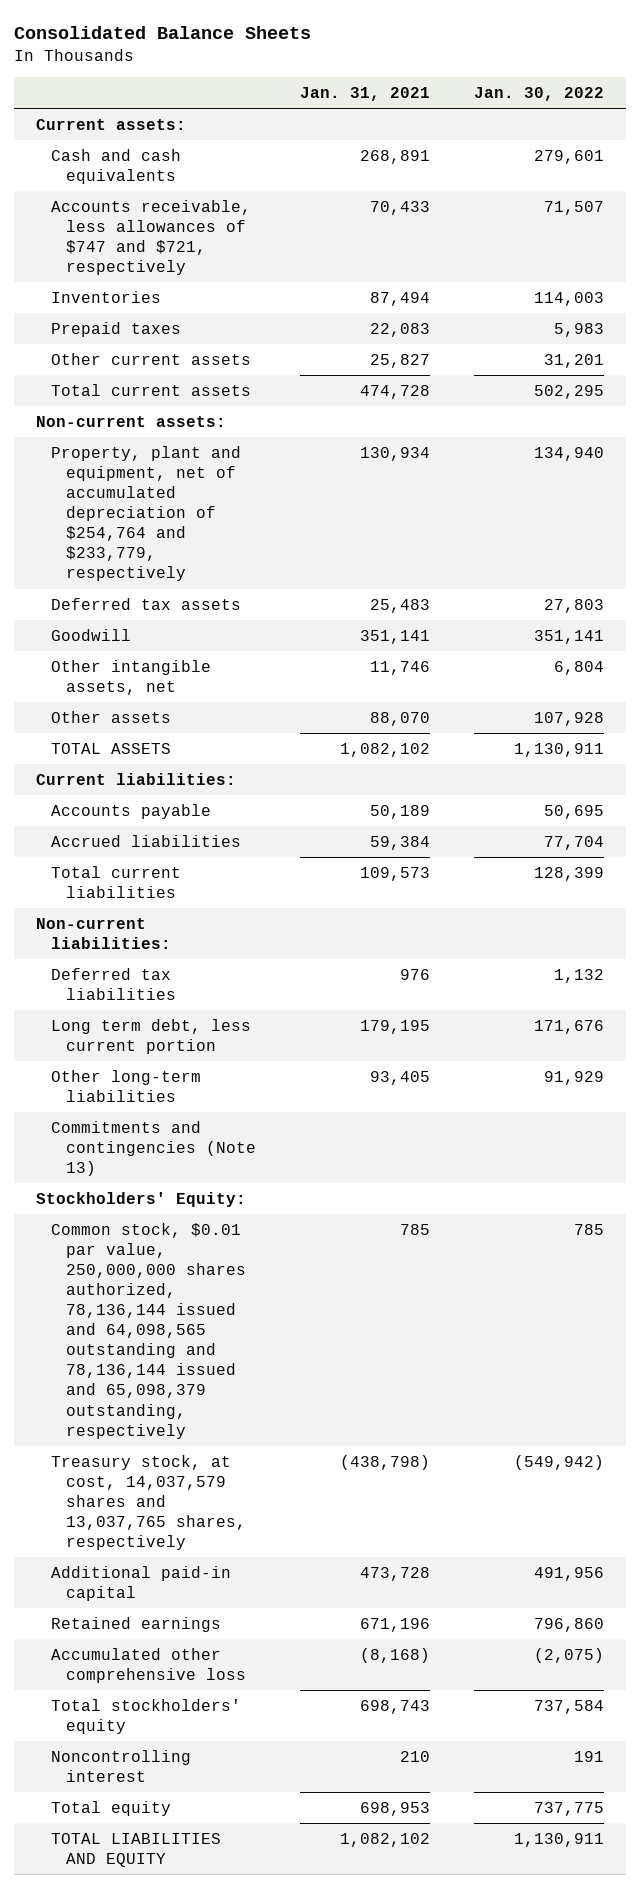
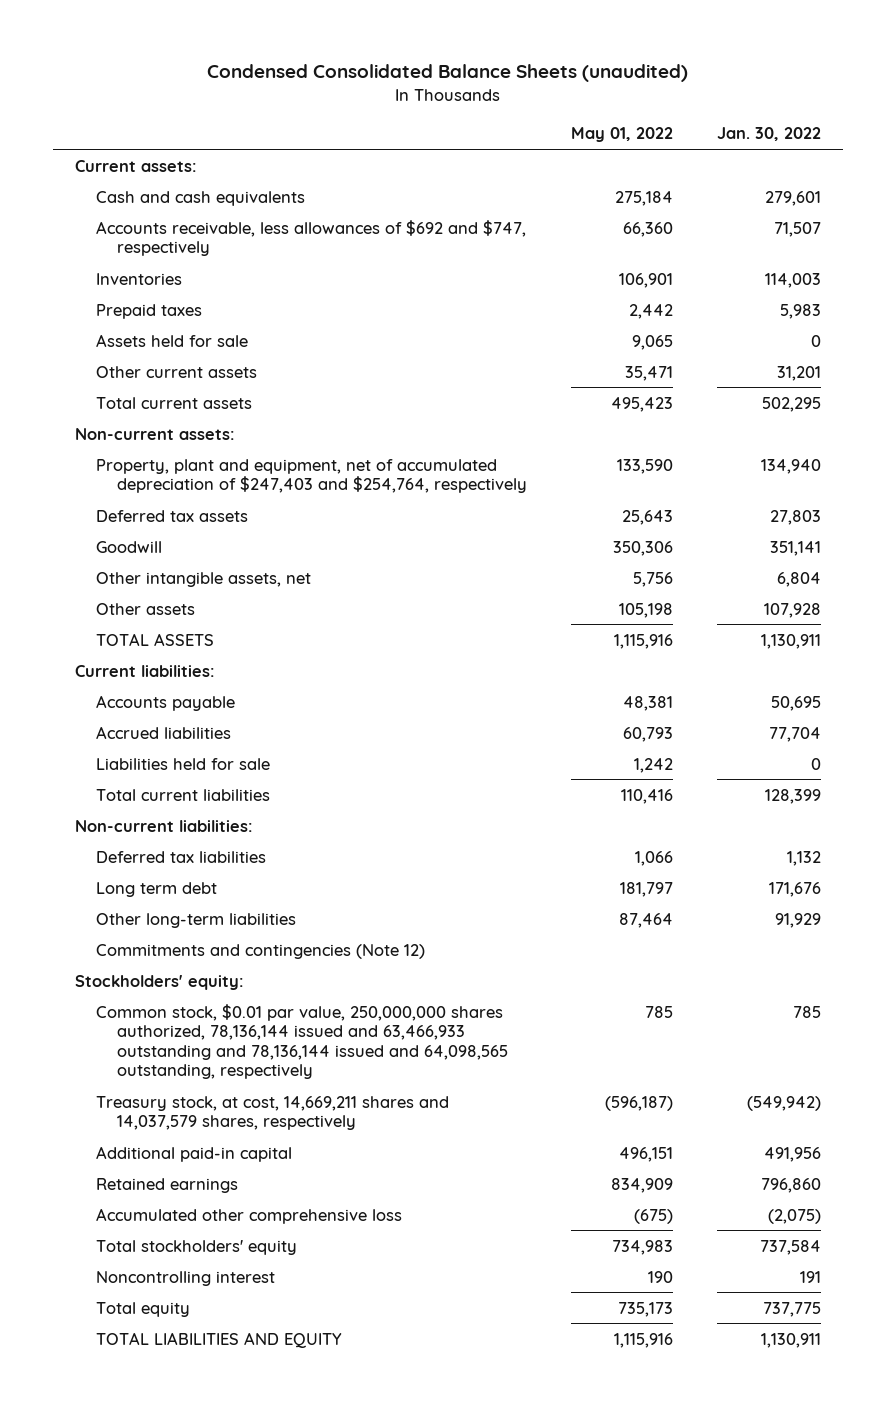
[14,26,312,40] Consolidated Balance Sheets -> [206,64,688,83] Condensed Consolidated Balance Sheets (unaudited)
[299,87,430,102] Jan. 31, 2021 -> none
none -> [570,127,673,143] May 01, 2022
[51,199,252,276] Accounts receivable, less allowances of $747 and $721, respectively -> [95,219,526,257] Accounts receivable, less allowances of $692 and $747, respectively
none -> [95,333,248,347] Assets held for sale
[51,445,242,582] Property, plant and equipment, net of accumulated depreciation of $254,764 and $233,779, respectively -> [95,458,527,494] Property, plant and equipment, net of accumulated depreciation of $247,403 and $254,764, respectively
none -> [95,757,270,770] Liabilities held for sale
[51,1018,252,1054] Long term debt, less current portion -> [95,881,217,897] Long term debt
[51,1120,256,1177] Commitments and contingencies (Note 13) -> [95,943,425,959] Commitments and contingencies (Note 12)
[36,1191,247,1207] Stockholders' Equity: -> [74,974,244,990] Stockholders' equity:
[51,1222,246,1439] Common stock, $0.01 par value, 250,000,000 shares authorized, 78,136,144 issued and 64,098,565 outstanding and 78,136,144 issued and 65,098,379 outstanding, respectively -> [95,1003,508,1080] Common stock, $0.01 par value, 250,000,000 shares authorized, 78,136,144 issued and 63,466,933 outstanding and 78,136,144 issued and 64,098,565 outstanding, respectively
[51,1454,246,1551] Treasury stock, at cost, 14,037,579 shares and 13,037,765 shares, respectively -> [95,1095,449,1131] Treasury stock, at cost, 14,669,211 shares and 14,037,579 shares, respectively

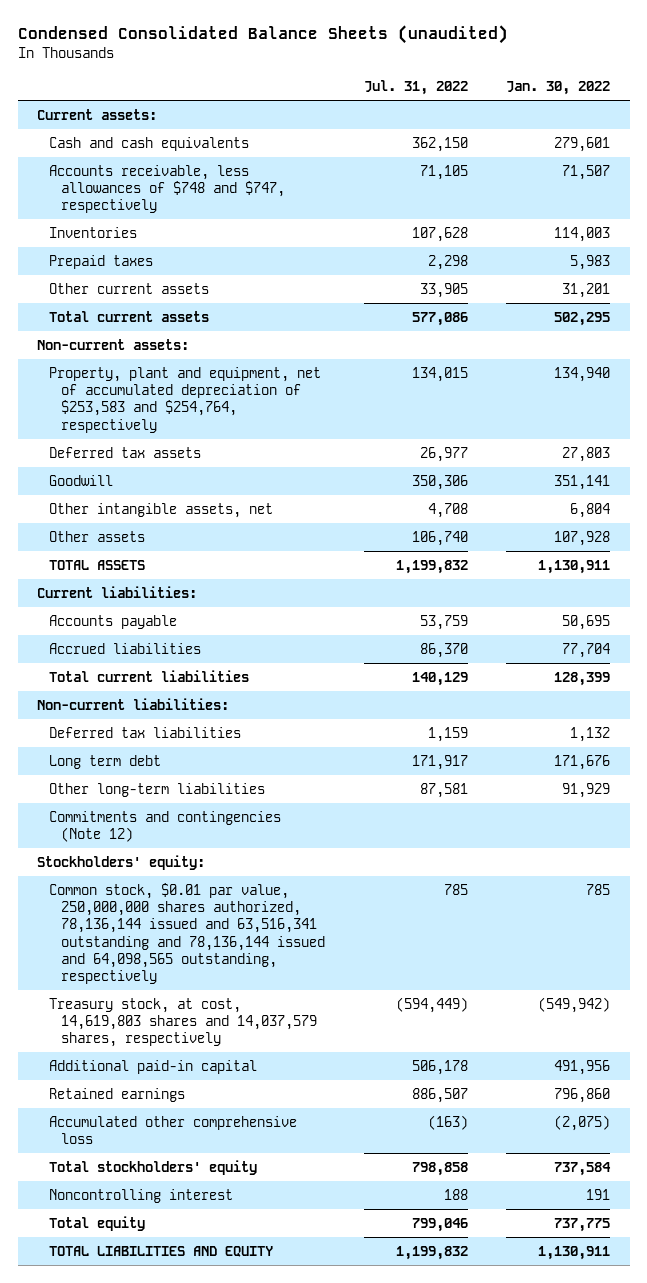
[570,127,673,143] May 01, 2022 -> none
none -> [363,79,468,95] Jul. 31, 2022
[95,219,526,257] Accounts receivable, less allowances of $692 and $747, respectively -> [49,164,286,214] Accounts receivable, less allowances of $748 and $747, respectively
[95,333,248,347] Assets held for sale -> none
[95,458,527,494] Property, plant and equipment, net of accumulated depreciation of $247,403 and $254,764, respectively -> [49,366,322,433] Property, plant and equipment, net of accumulated depreciation of $253,583 and $254,764, respectively
[95,757,270,770] Liabilities held for sale -> none
[95,1003,508,1080] Common stock, $0.01 par value, 250,000,000 shares authorized, 78,136,144 issued and 63,466,933 outstanding and 78,136,144 issued and 64,098,565 outstanding, respectively -> [49,882,326,984] Common stock, $0.01 par value, 250,000,000 shares authorized, 78,136,144 issued and 63,516,341 outstanding and 78,136,144 issued and 64,098,565 outstanding, respectively
[95,1095,449,1131] Treasury stock, at cost, 14,669,211 shares and 14,037,579 shares, respectively -> [49,997,318,1048] Treasury stock, at cost, 14,619,803 shares and 14,037,579 shares, respectively

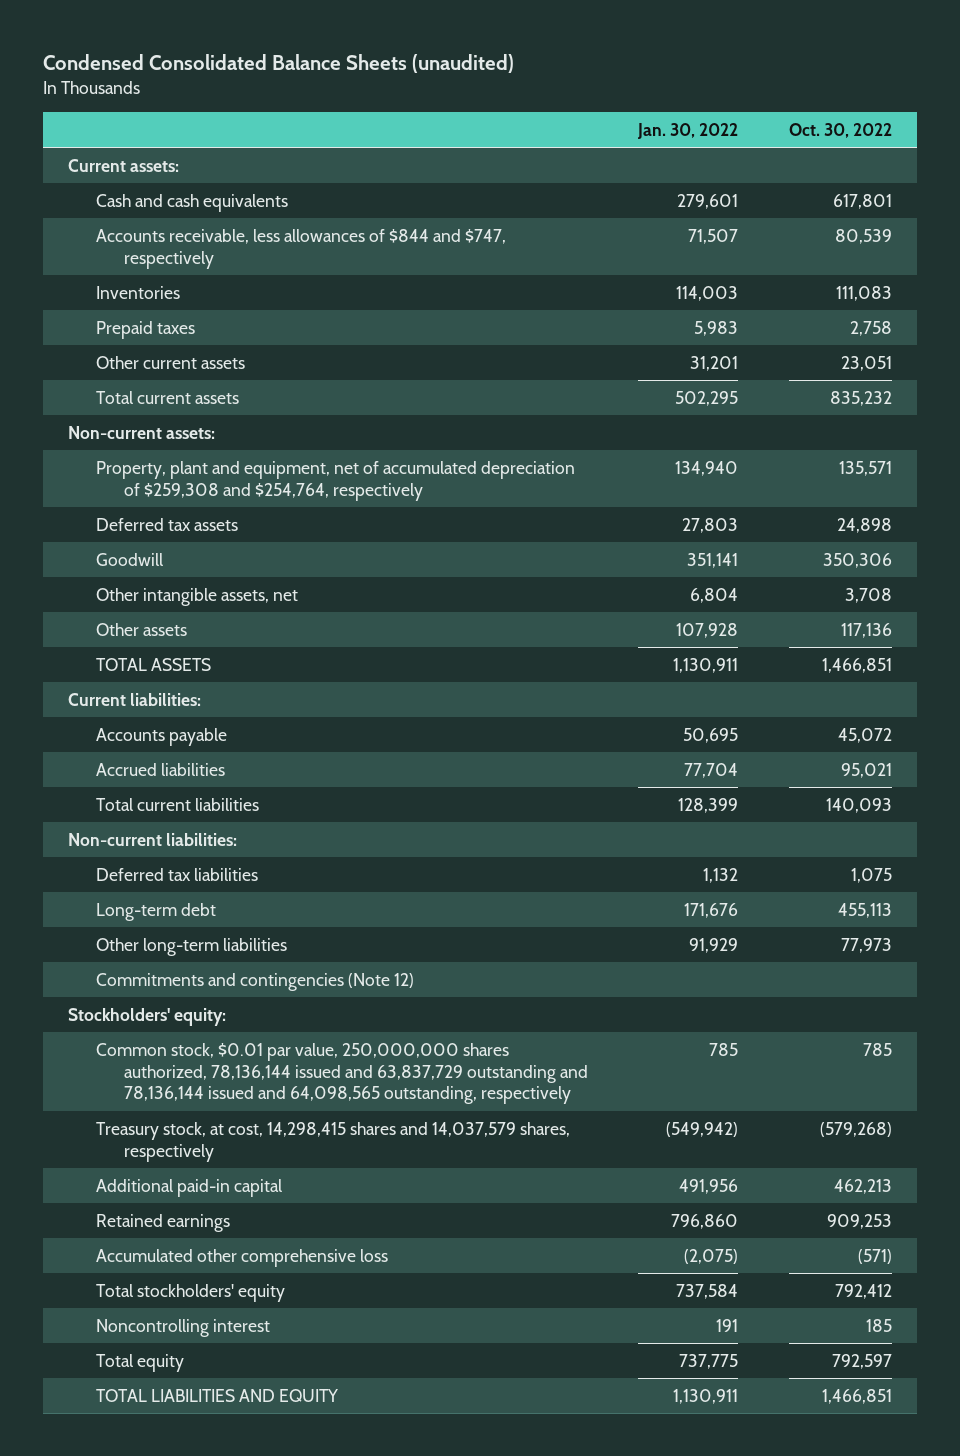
[363,79,468,95] Jul. 31, 2022 -> none
none -> [788,122,892,138] Oct. 30, 2022
[49,164,286,214] Accounts receivable, less allowances of $748 and $747, respectively -> [96,228,507,269] Accounts receivable, less allowances of $844 and $747, respectively
[49,366,322,433] Property, plant and equipment, net of accumulated depreciation of $253,583 and $254,764, respectively -> [96,460,576,501] Property, plant and equipment, net of accumulated depreciation of $259,308 and $254,764, respectively
[49,754,162,769] Long term debt -> [96,902,217,921] Long-term debt
[49,882,326,984] Common stock, $0.01 par value, 250,000,000 shares authorized, 78,136,144 issued and 63,516,341 outstanding and 78,136,144 issued and 64,098,565 outstanding, respectively -> [96,1042,588,1105] Common stock, $0.01 par value, 250,000,000 shares authorized, 78,136,144 issued and 63,837,729 outstanding and 78,136,144 issued and 64,098,565 outstanding, respectively
[49,997,318,1048] Treasury stock, at cost, 14,619,803 shares and 14,037,579 shares, respectively -> [96,1121,571,1162] Treasury stock, at cost, 14,298,415 shares and 14,037,579 shares, respectively

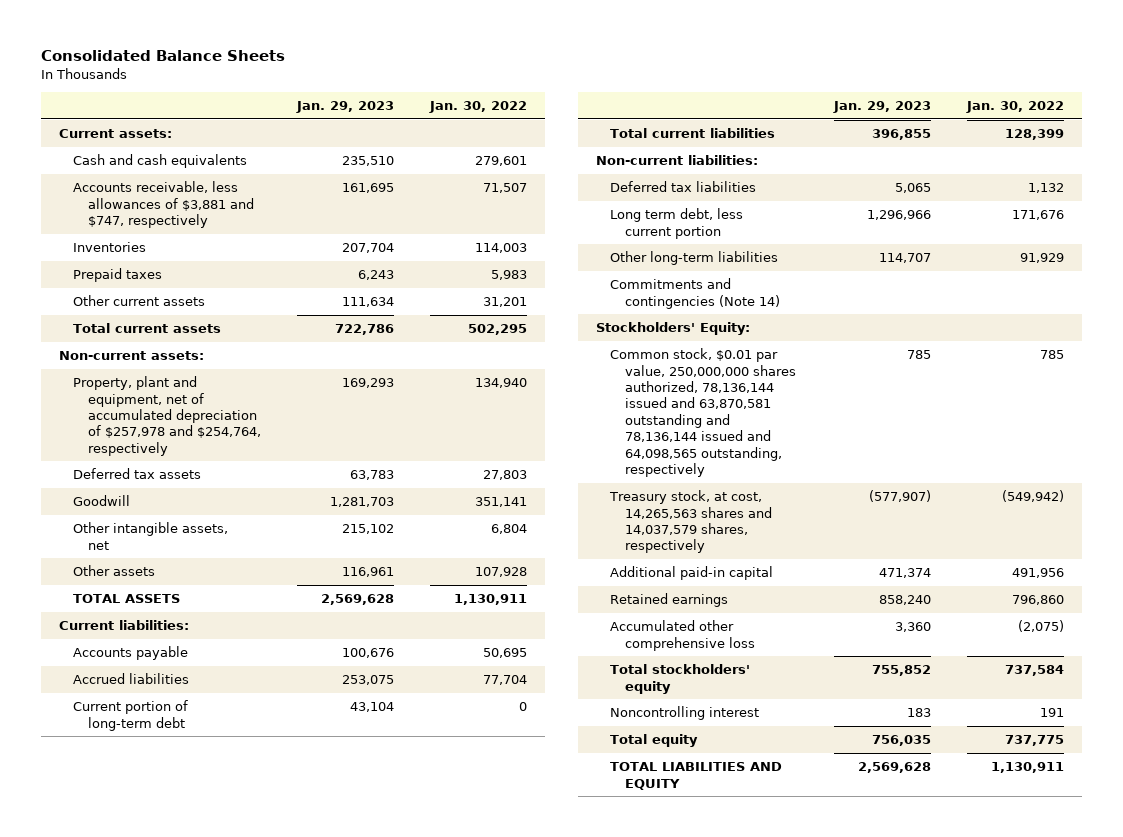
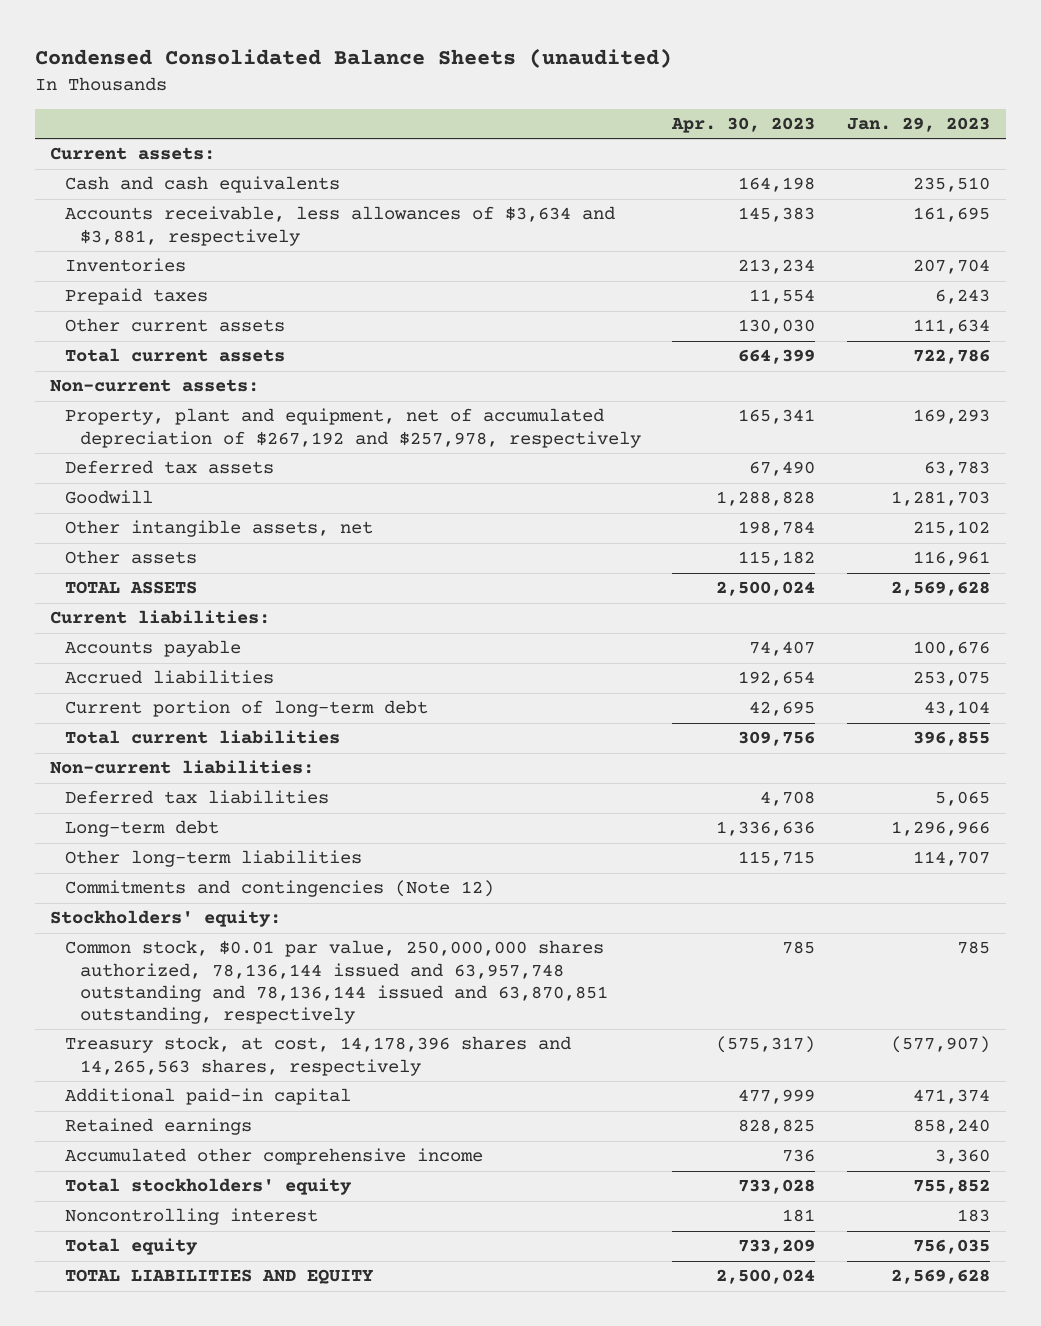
[40,50,285,62] Consolidated Balance Sheets -> [34,47,672,68] Condensed Consolidated Balance Sheets (unaudited)
[428,101,527,114] Jan. 30, 2022 -> none
none -> [671,116,816,133] Apr. 30, 2023
[73,181,254,228] Accounts receivable, less allowances of $3,881 and $747, respectively -> [65,206,616,246] Accounts receivable, less allowances of $3,634 and $3,881, respectively
[73,376,261,456] Property, plant and equipment, net of accumulated depreciation of $257,978 and $254,764, respectively -> [65,408,641,448] Property, plant and equipment, net of accumulated depreciation of $267,192 and $257,978, respectively
[610,208,744,239] Long term debt, less current portion -> [65,820,220,838] Long-term debt
[610,278,780,309] Commitments and contingencies (Note 14) -> [65,880,495,898] Commitments and contingencies (Note 12)
[595,322,750,336] Stockholders' Equity: -> [50,910,282,928] Stockholders' equity:
[610,348,796,478] Common stock, $0.01 par value, 250,000,000 shares authorized, 78,136,144 issued and 63,870,581 outstanding and 78,136,144 issued and 64,098,565 outstanding, respectively -> [65,940,608,1025] Common stock, $0.01 par value, 250,000,000 shares authorized, 78,136,144 issued and 63,957,748 outstanding and 78,136,144 issued and 63,870,851 outstanding, respectively
[609,490,772,554] Treasury stock, at cost, 14,265,563 shares and 14,037,579 shares, respectively -> [65,1036,572,1076] Treasury stock, at cost, 14,178,396 shares and 14,265,563 shares, respectively
[610,620,755,651] Accumulated other comprehensive loss -> [65,1148,484,1166] Accumulated other comprehensive income

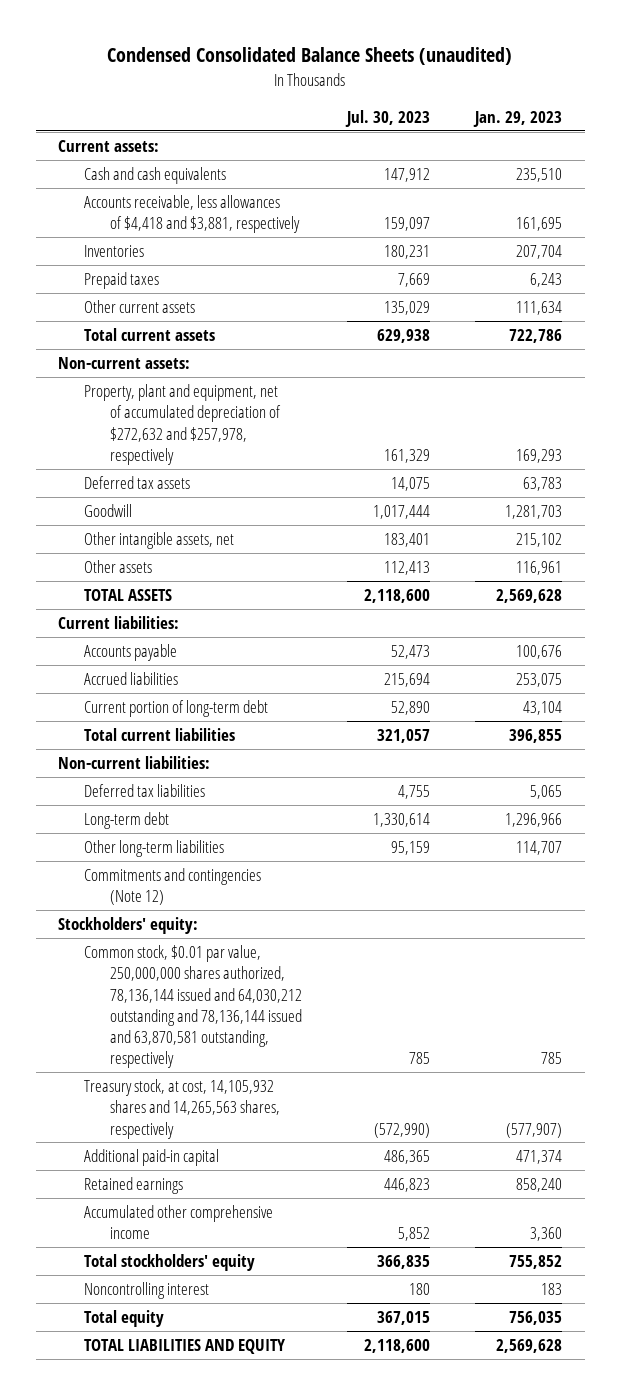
[671,116,816,133] Apr. 30, 2023 -> none
none -> [345,109,431,127] Jul. 30, 2023
[65,206,616,246] Accounts receivable, less allowances of $3,634 and $3,881, respectively -> [84,194,301,234] Accounts receivable, less allowances of $4,418 and $3,881, respectively
[65,408,641,448] Property, plant and equipment, net of accumulated depreciation of $267,192 and $257,978, respectively -> [84,383,282,465] Property, plant and equipment, net of accumulated depreciation of $272,632 and $257,978, respectively
[65,940,608,1025] Common stock, $0.01 par value, 250,000,000 shares authorized, 78,136,144 issued and 63,957,748 outstanding and 78,136,144 issued and 63,870,851 outstanding, respectively -> [84,944,303,1069] Common stock, $0.01 par value, 250,000,000 shares authorized, 78,136,144 issued and 64,030,212 outstanding and 78,136,144 issued and 63,870,581 outstanding, respectively
[65,1036,572,1076] Treasury stock, at cost, 14,178,396 shares and 14,265,563 shares, respectively -> [84,1078,281,1139] Treasury stock, at cost, 14,105,932 shares and 14,265,563 shares, respectively

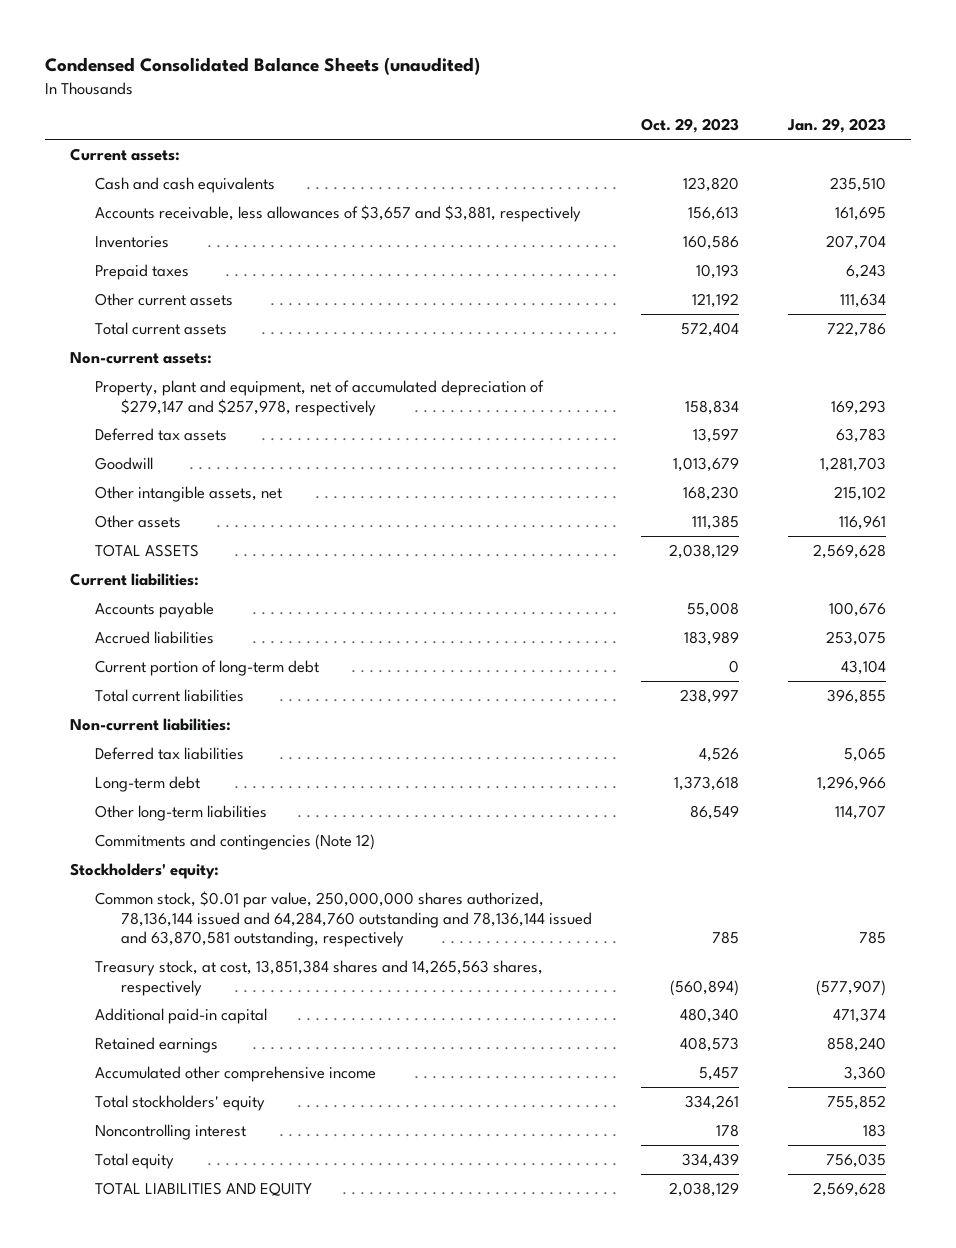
[345,109,431,127] Jul. 30, 2023 -> none
none -> [641,118,740,134] Oct. 29, 2023
[84,194,301,234] Accounts receivable, less allowances of $4,418 and $3,881, respectively -> [95,204,582,222] Accounts receivable, less allowances of $3,657 and $3,881, respectively
[84,383,282,465] Property, plant and equipment, net of accumulated depreciation of $272,632 and $257,978, respectively -> [95,379,545,416] Property, plant and equipment, net of accumulated depreciation of $279,147 and $257,978, respectively
[84,944,303,1069] Common stock, $0.01 par value, 250,000,000 shares authorized, 78,136,144 issued and 64,030,212 outstanding and 78,136,144 issued and 63,870,581 outstanding, respectively -> [95,890,593,948] Common stock, $0.01 par value, 250,000,000 shares authorized, 78,136,144 issued and 64,284,760 outstanding and 78,136,144 issued and 63,870,581 outstanding, respectively
[84,1078,281,1139] Treasury stock, at cost, 14,105,932 shares and 14,265,563 shares, respectively -> [95,959,544,996] Treasury stock, at cost, 13,851,384 shares and 14,265,563 shares, respectively

